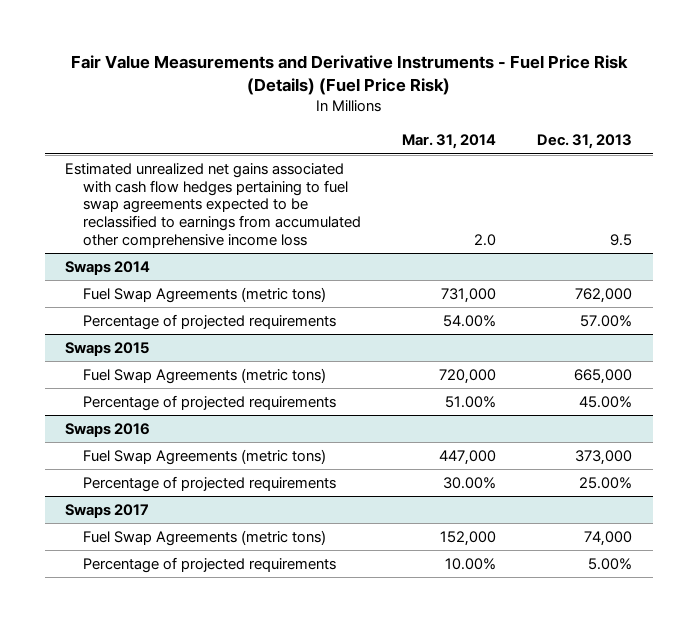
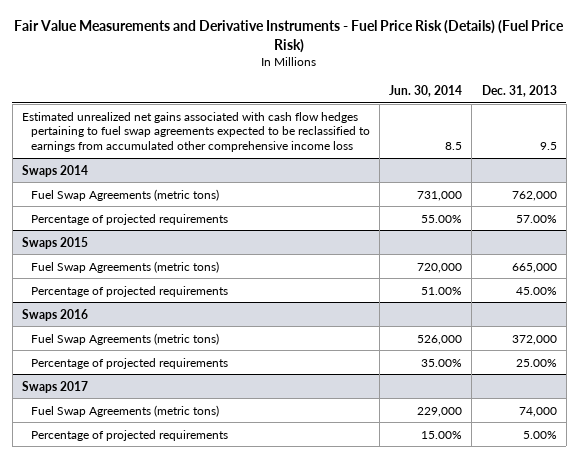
[402,134,497,150] Mar. 31, 2014 -> none
none -> [389,85,463,98] Jun. 30, 2014
[575,449,633,465] 373,000 -> [511,334,557,345] 372,000

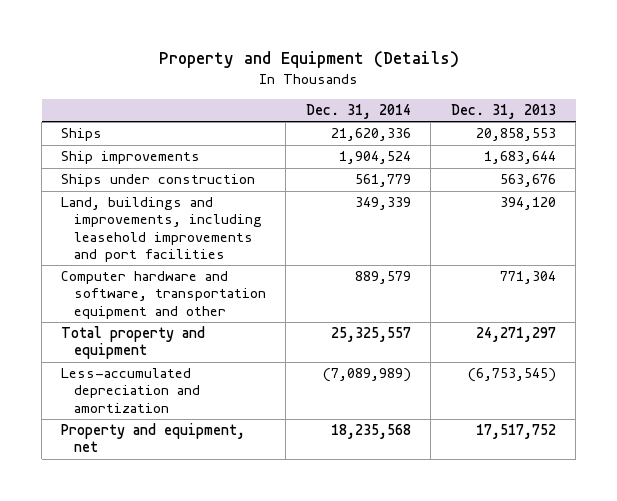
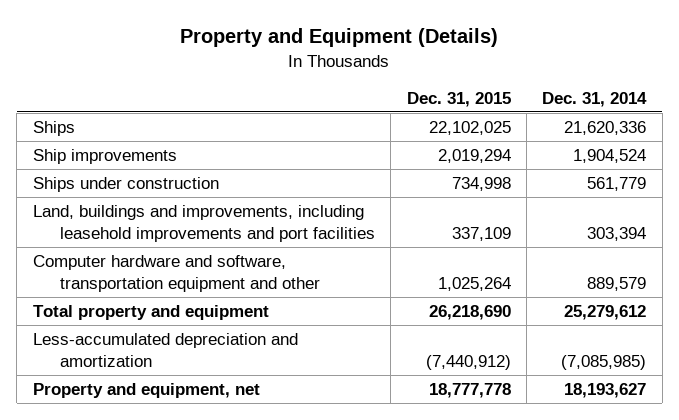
[450,104,556,120] Dec. 31, 2013 -> none
none -> [406,91,511,107] Dec. 31, 2015
[354,197,411,211] 349,339 -> [587,226,647,241] 303,394
[330,327,411,343] 25,325,557 -> [564,304,647,320] 25,279,612
[322,368,411,383] (7,089,989) -> [561,354,647,370] (7,085,985)
[330,424,411,440] 18,235,568 -> [564,382,647,398] 18,193,627

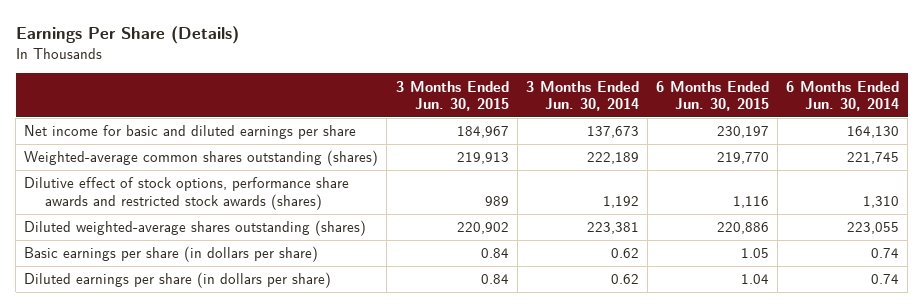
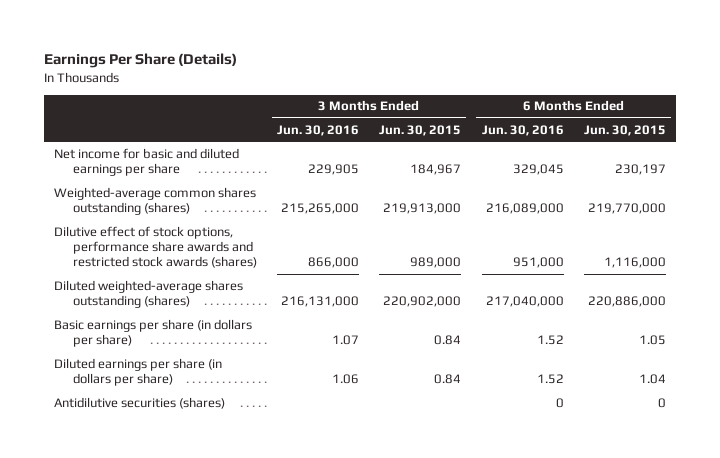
[525,80,639,111] 3 Months Ended Jun. 30, 2014 -> none
[786,80,900,111] 6 Months Ended Jun. 30, 2014 -> none
none -> [276,124,359,136] Jun. 30, 2016
none -> [481,124,564,136] Jun. 30, 2016
[456,152,509,165] 219,913 -> [383,202,462,214] 219,913,000
[716,152,769,165] 219,770 -> [587,202,666,214] 219,770,000
[484,195,509,206] 989 -> [410,257,462,269] 989,000
[732,195,769,208] 1,116 -> [603,257,666,269] 1,116,000
[456,222,509,235] 220,902 -> [383,295,462,307] 220,902,000
[716,222,769,235] 220,886 -> [587,295,666,307] 220,886,000
none -> [54,396,226,409] Antidilutive securities (shares)

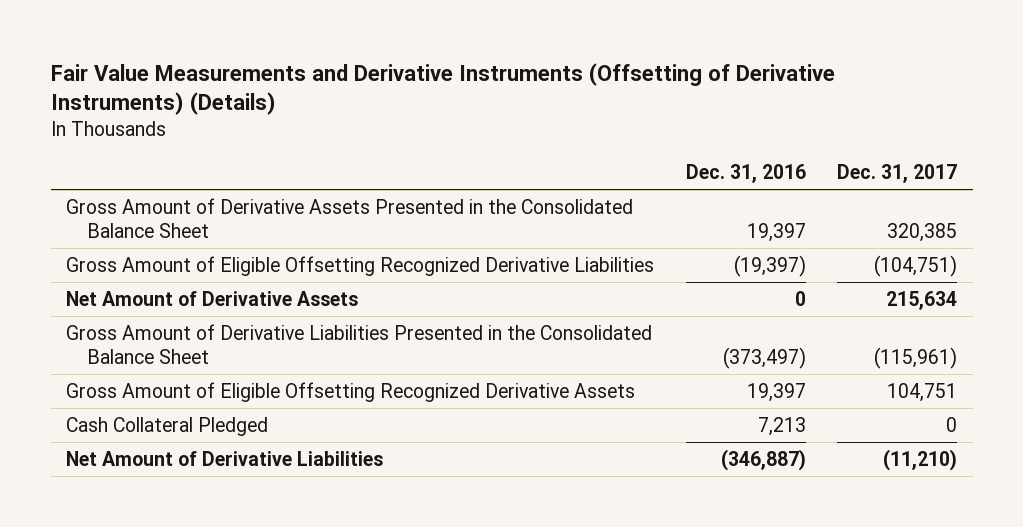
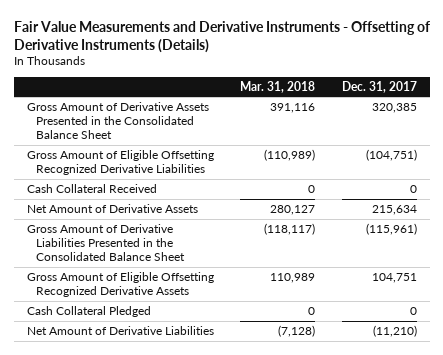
[50,62,835,116] Fair Value Measurements and Derivative Instruments (Offsetting of Derivative Instruments) (Details) -> [13,20,430,53] Fair Value Measurements and Derivative Instruments - Offsetting of Derivative Instruments (Details)
[685,164,806,184] Dec. 31, 2016 -> none
none -> [240,80,316,93] Mar. 31, 2018
none -> [26,183,157,193] Cash Collateral Received

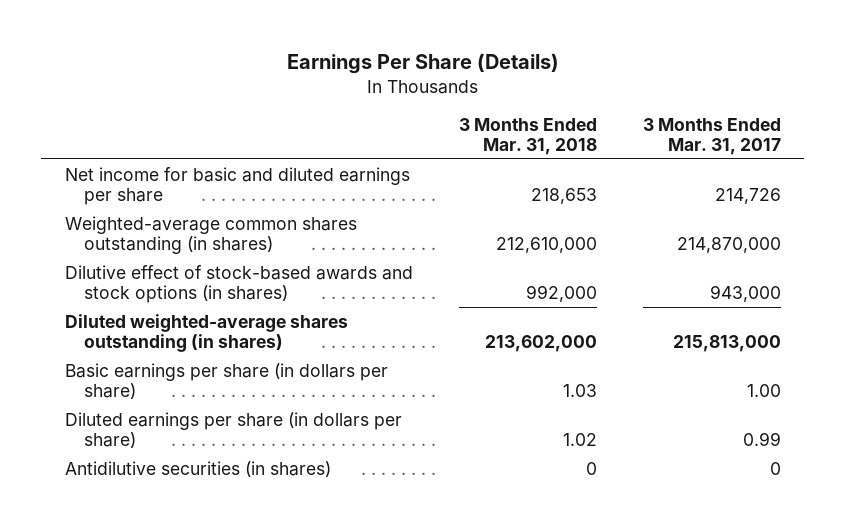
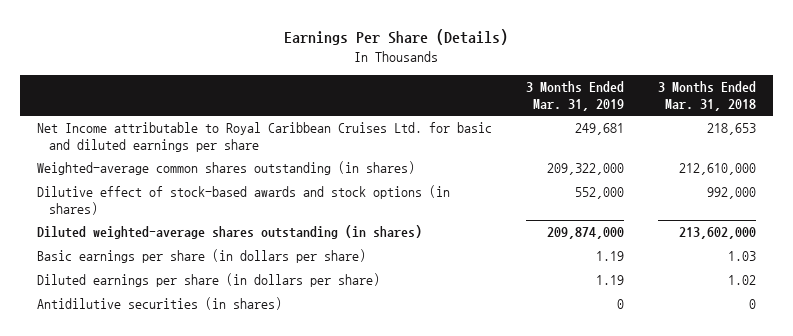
[643,117,782,156] 3 Months Ended Mar. 31, 2017 -> none
none -> [525,81,624,111] 3 Months Ended Mar. 31, 2019
[64,166,410,205] Net income for basic and diluted earnings per share -> [36,122,492,153] Net Income attributable to Royal Caribbean Cruises Ltd. for basic and diluted earnings per share

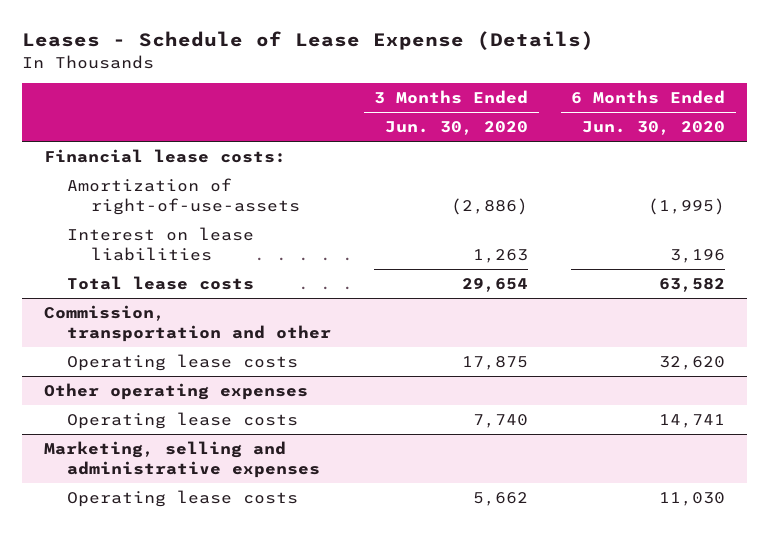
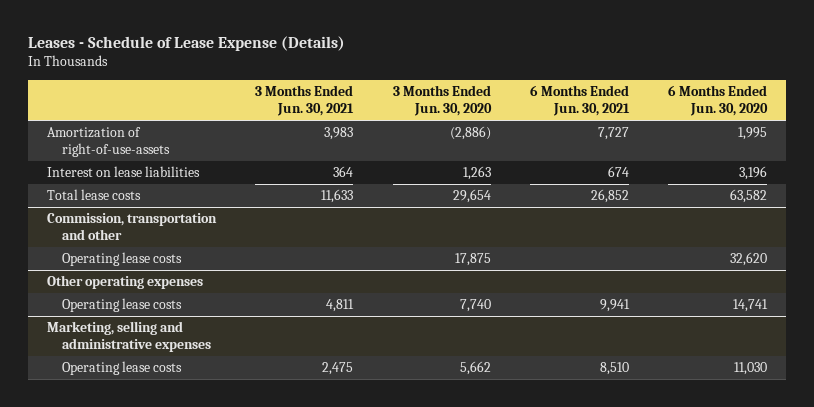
none -> [255,85,355,117] 3 Months Ended Jun. 30, 2021
none -> [529,85,630,117] 6 Months Ended Jun. 30, 2021
[43,149,286,164] Financial lease costs: -> none
[648,197,726,215] (1,995) -> [737,127,767,141] 1,995

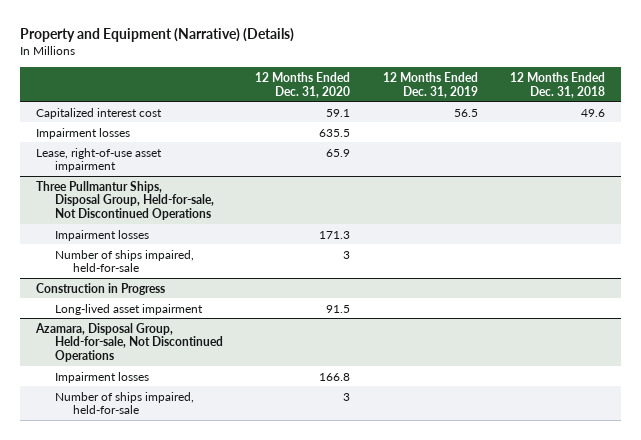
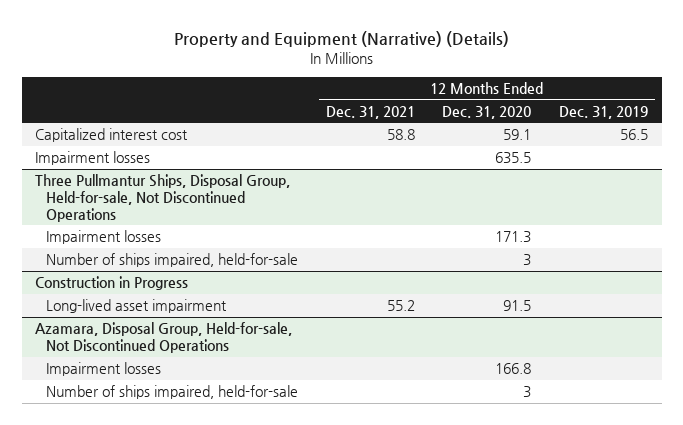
[510,71,606,98] 12 Months Ended Dec. 31, 2018 -> none
none -> [325,105,415,119] Dec. 31, 2021
[36,147,163,173] Lease, right-of-use asset impairment -> none

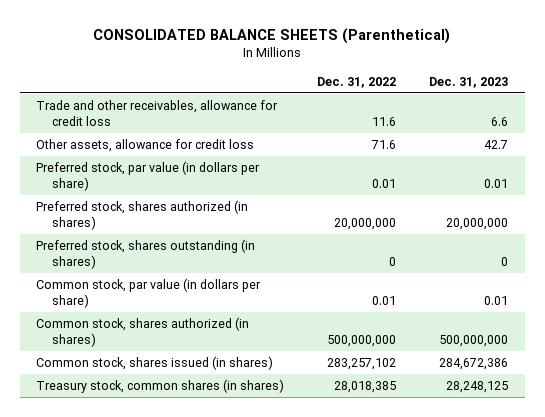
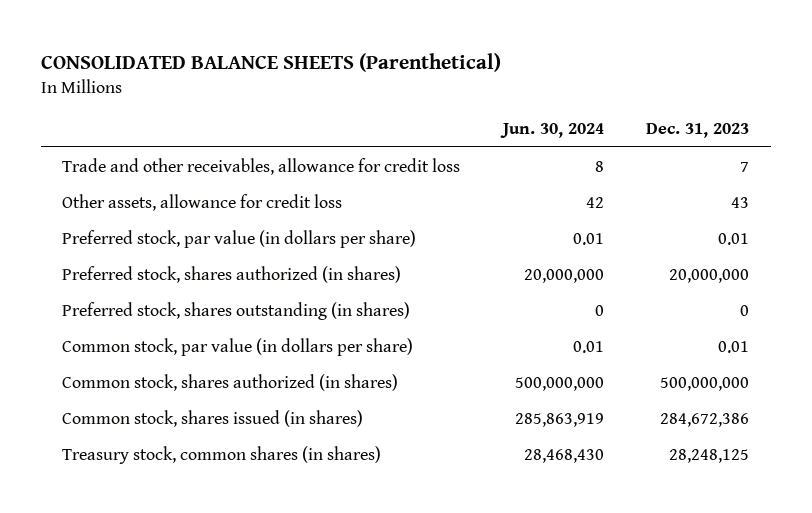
[317,76,397,88] Dec. 31, 2022 -> none
none -> [499,123,604,139] Jun. 30, 2024
[491,116,509,126] 6.6 -> [740,161,750,172] 7
[484,139,509,149] 42.7 -> [731,196,750,208] 43

